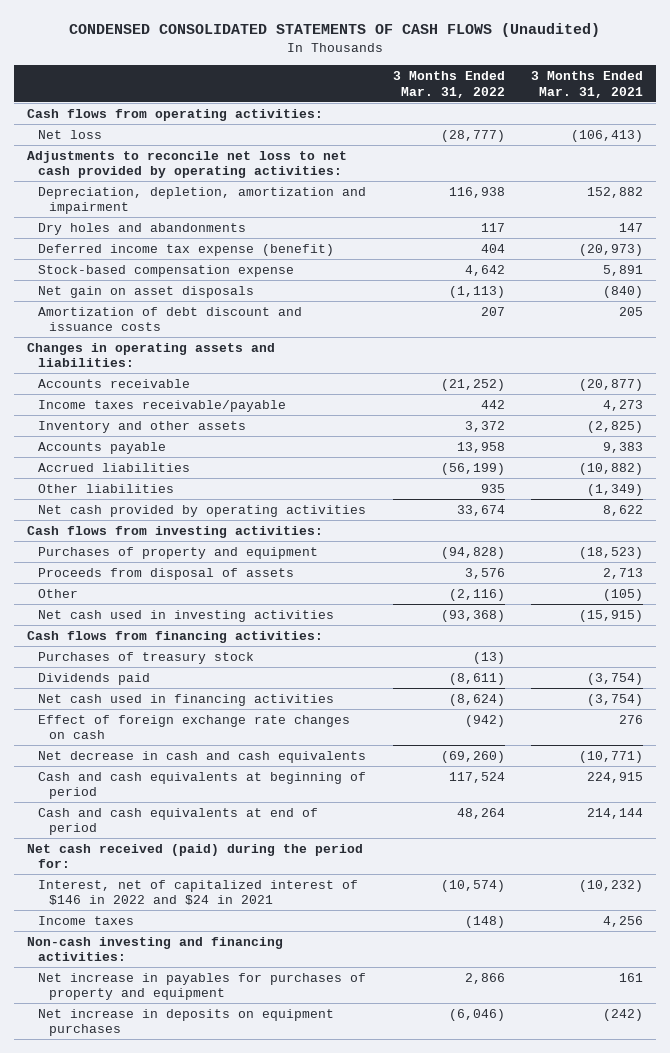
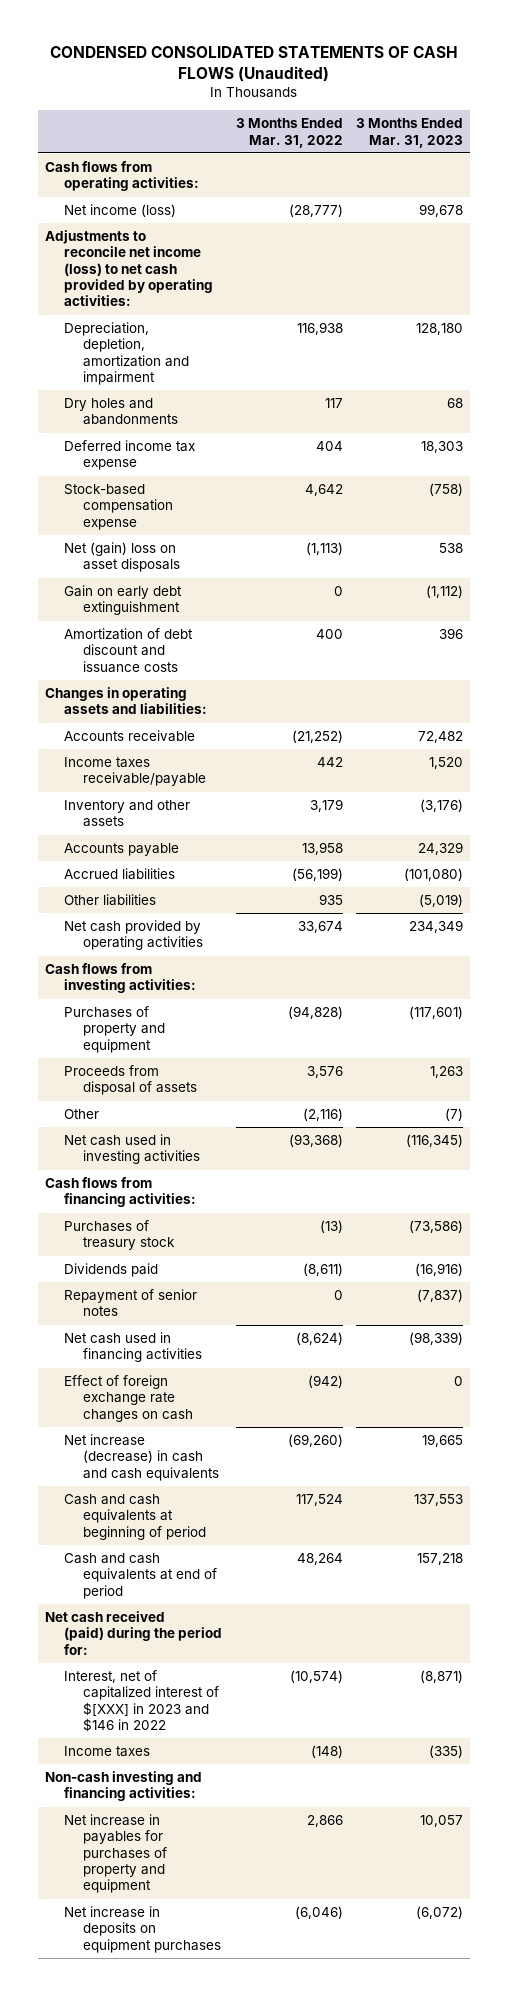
[531,70,644,98] 3 Months Ended Mar. 31, 2021 -> none
none -> [356,118,464,148] 3 Months Ended Mar. 31, 2023
[38,129,103,139] Net loss -> [63,204,176,218] Net income (loss)
[27,150,348,179] Adjustments to reconcile net loss to net cash provided by operating activities: -> [44,230,213,307] Adjustments to reconcile net income (loss) to net cash provided by operating activities:
[38,243,335,256] Deferred income tax expense (benefit) -> [63,440,195,471] Deferred income tax expense
[38,285,255,298] Net gain on asset disposals -> [63,542,181,573] Net (gain) loss on asset disposals
none -> [63,585,182,616] Gain on early debt extinguishment
[480,306,505,316] 207 -> [315,629,343,640] 400
[464,420,505,432] 3,372 -> [309,799,343,813] 3,179
none -> [63,1289,197,1317] Repayment of senior notes
[38,750,367,763] Net decrease in cash and cash equivalents -> [63,1434,220,1481] Net increase (decrease) in cash and cash equivalents
[38,879,359,906] Interest, net of capitalized interest of $146 in 2022 and $24 in 2021 -> [63,1670,220,1732] Interest, net of capitalized interest of $[XXX] in 2023 and $146 in 2022

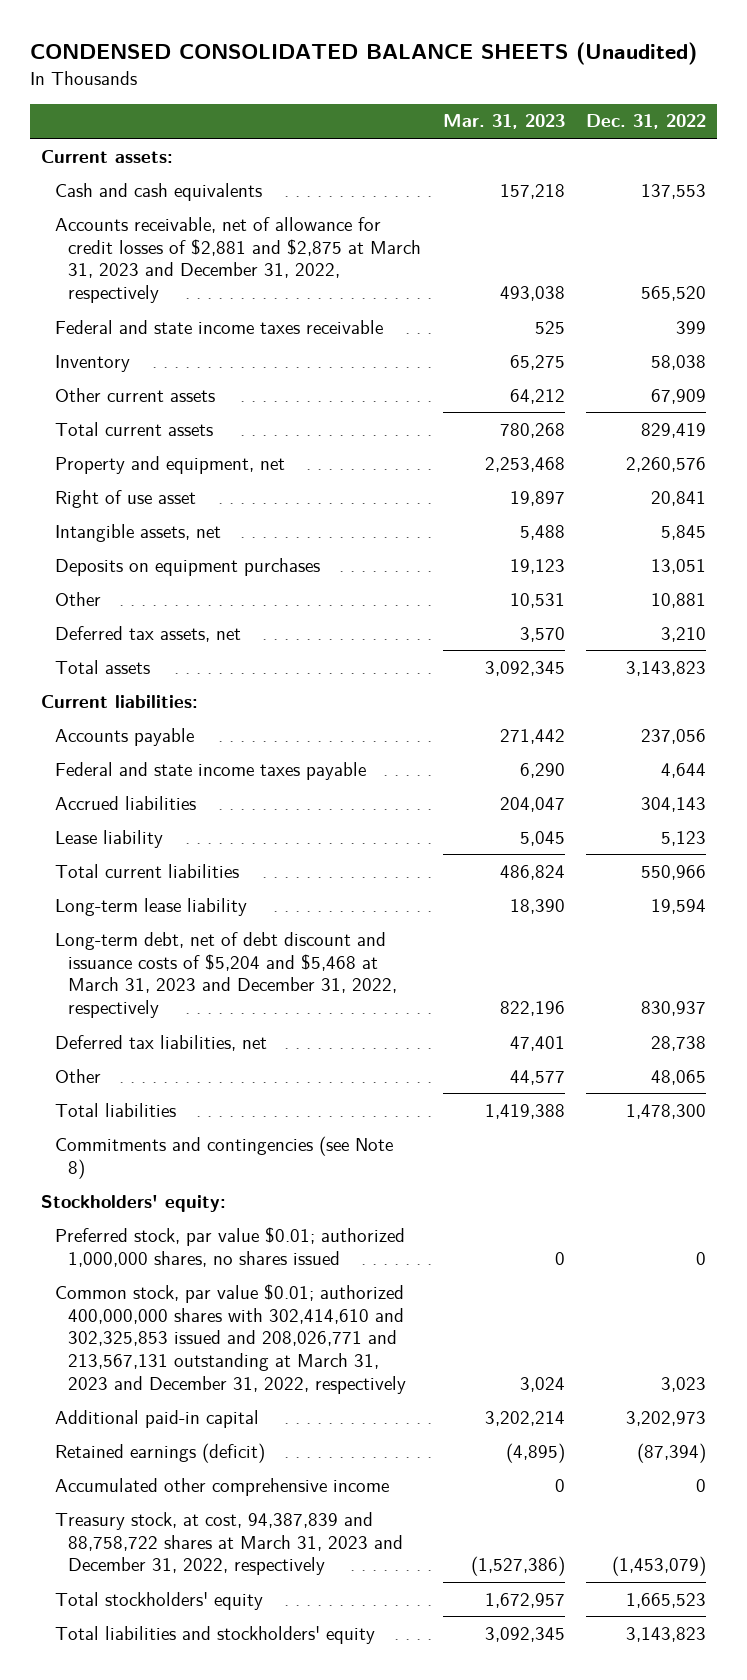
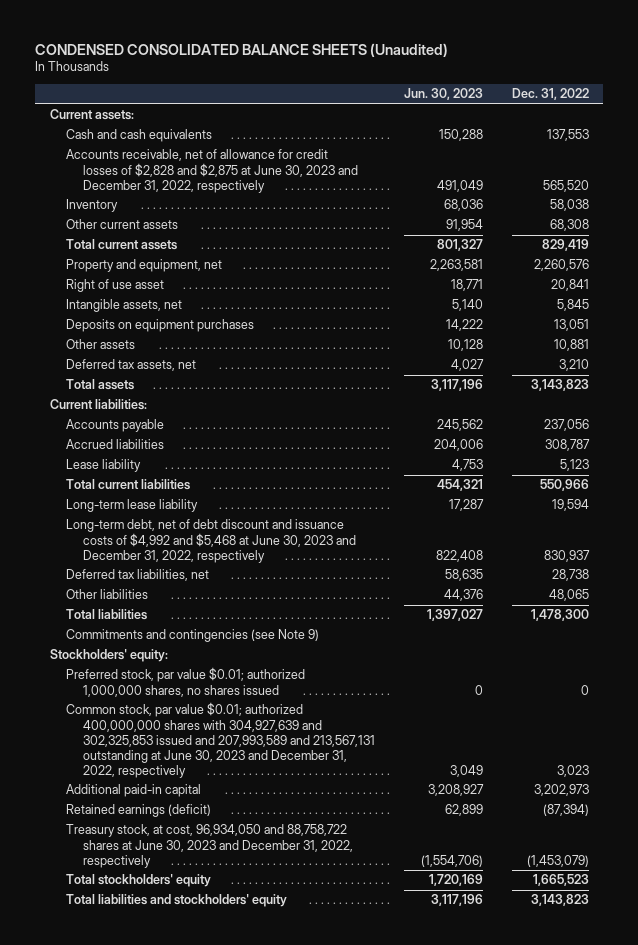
[442,114,565,130] Mar. 31, 2023 -> none
none -> [403,88,483,101] Jun. 30, 2023
[54,319,383,334] Federal and state income taxes receivable -> none
[54,216,422,304] Accounts receivable, net of allowance for credit losses of $2,881 and $2,875 at March 31, 2023 and December 31, 2022, respectively -> [66,149,359,193] Accounts receivable, net of allowance for credit losses of $2,828 and $2,875 at June 30, 2023 and December 31, 2022, respectively
[650,388,706,404] 67,909 -> [549,219,589,232] 68,308
[54,591,101,606] Other -> [66,339,136,350] Other assets
[54,761,366,780] Federal and state income taxes payable -> none
[640,796,706,812] 304,143 -> [544,439,590,452] 308,787
[54,931,398,1019] Long-term debt, net of debt discount and issuance costs of $5,204 and $5,468 at March 31, 2023 and December 31, 2022, respectively -> [66,519,357,563] Long-term debt, net of debt discount and issuance costs of $4,992 and $5,468 at June 30, 2023 and December 31, 2022, respectively
[54,1068,101,1083] Other -> [66,589,149,600] Other liabilities
[54,1135,393,1179] Commitments and contingencies (see Note 8) -> [66,629,320,643] Commitments and contingencies (see Note 9)
[54,1283,407,1394] Common stock, par value $0.01; authorized 400,000,000 shares with 302,414,610 and 302,325,853 issued and 208,026,771 and 213,567,131 outstanding at March 31, 2023 and December 31, 2022, respectively -> [66,702,376,778] Common stock, par value $0.01; authorized 400,000,000 shares with 304,927,639 and 302,325,853 issued and 207,993,589 and 213,567,131 outstanding at June 30, 2023 and December 31, 2022, respectively
[54,1477,389,1496] Accumulated other comprehensive income -> none
[54,1511,404,1576] Treasury stock, at cost, 94,387,839 and 88,758,722 shares at March 31, 2023 and December 31, 2022, respectively -> [66,824,354,868] Treasury stock, at cost, 96,934,050 and 88,758,722 shares at June 30, 2023 and December 31, 2022, respectively

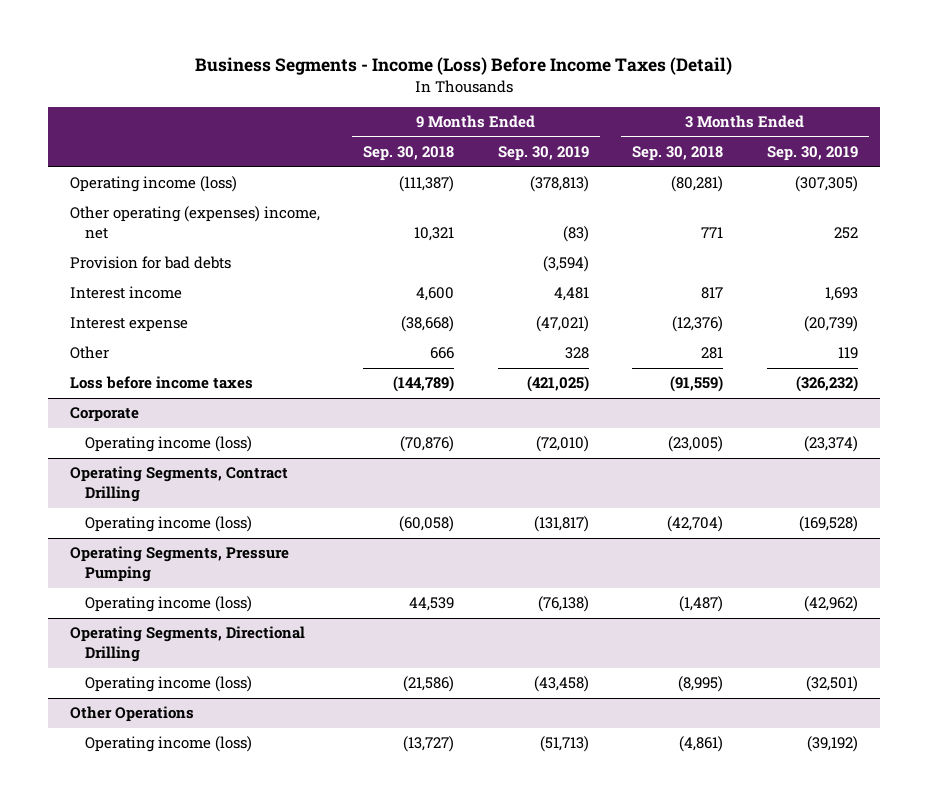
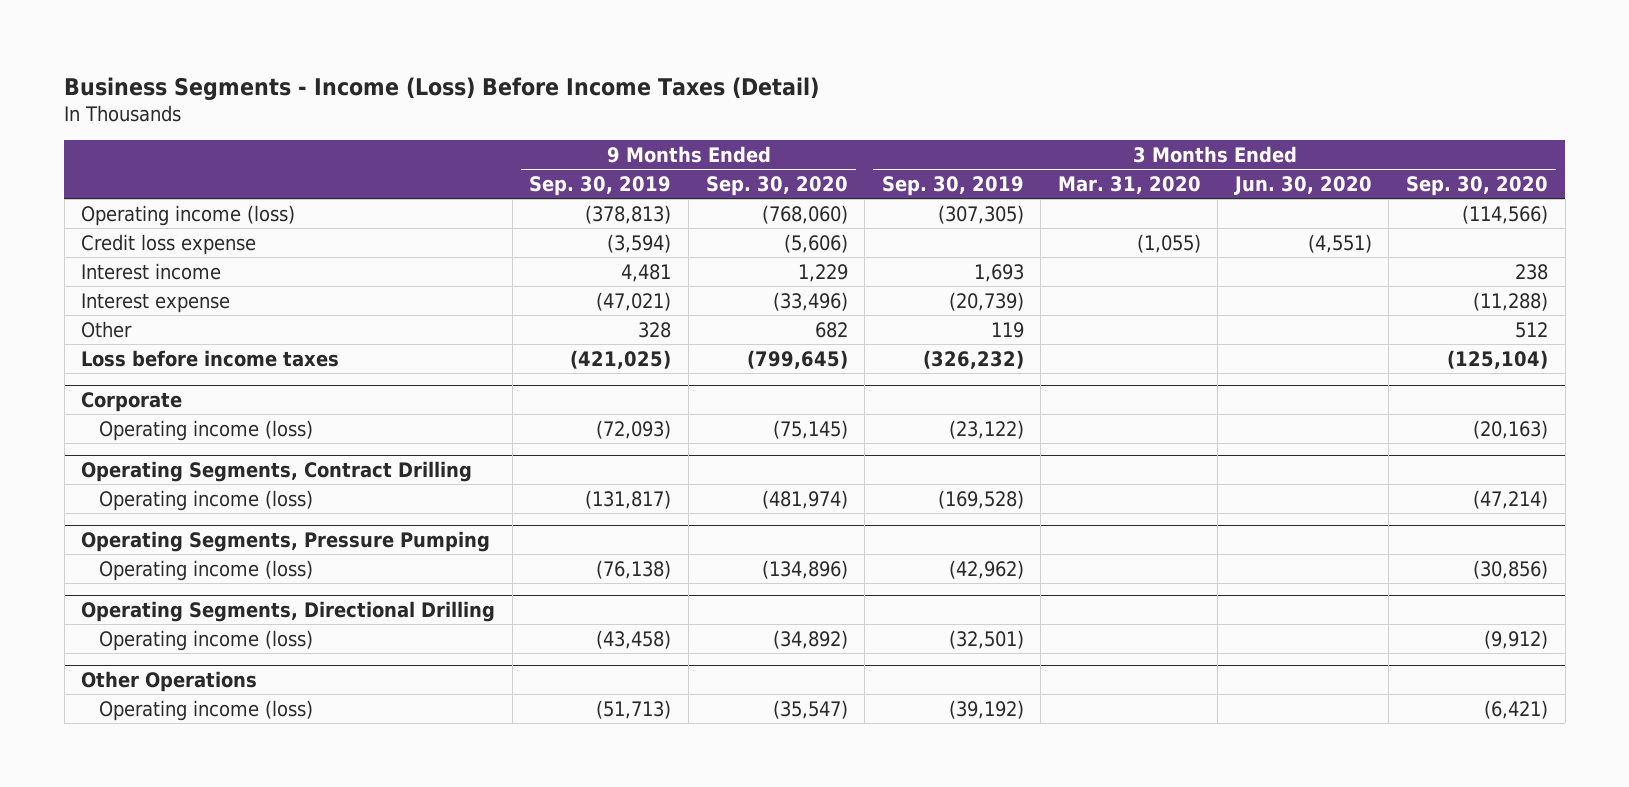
[363,146,455,162] Sep. 30, 2018 -> none
[632,146,724,162] Sep. 30, 2018 -> none
none -> [705,175,848,196] Sep. 30, 2020
none -> [1057,175,1201,194] Mar. 31, 2020
none -> [1233,175,1372,195] Jun. 30, 2020
none -> [1405,175,1548,196] Sep. 30, 2020
[69,206,320,239] Other operating (expenses) income, net -> none
[69,256,231,270] Provision for bad debts -> [81,233,257,255] Credit loss expense
[535,436,589,453] (72,010) -> [596,419,672,439] (72,093)
[803,436,858,453] (23,374) -> [948,419,1024,439] (23,122)

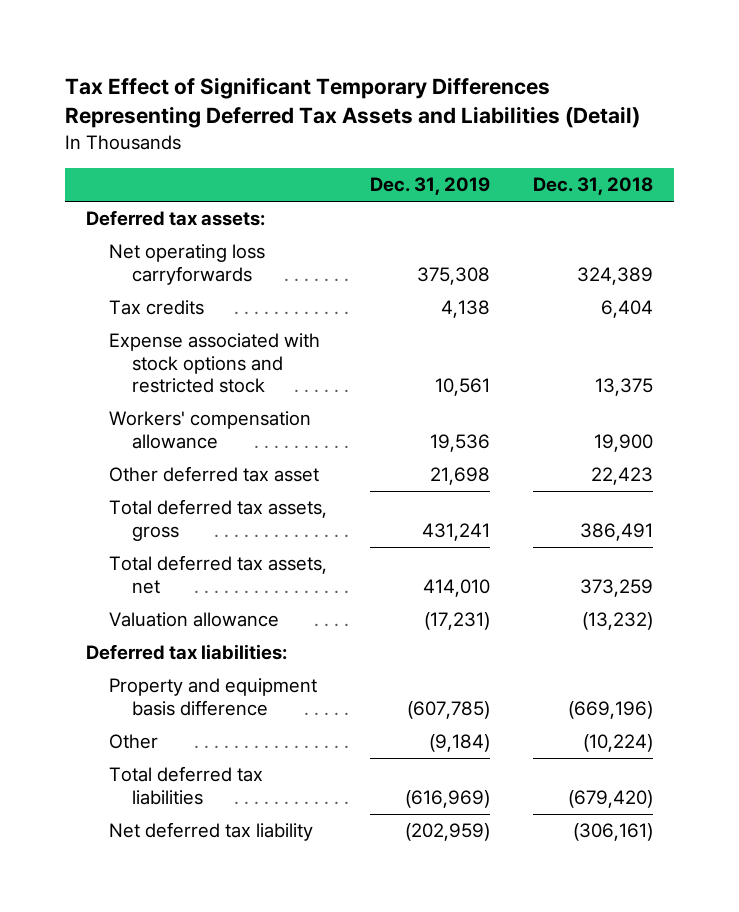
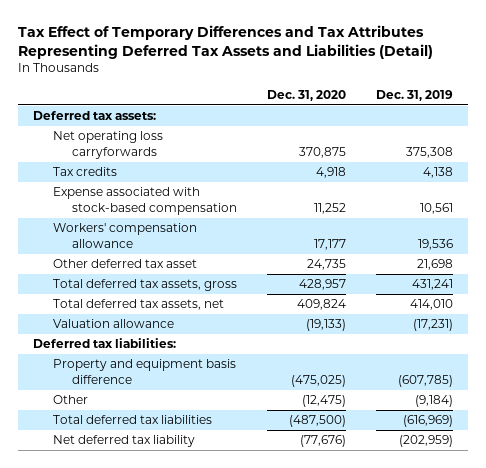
[65,77,641,129] Tax Effect of Significant Temporary Differences Representing Deferred Tax Assets and Liabilities (Detail) -> [18,25,434,60] Tax Effect of Temporary Differences and Tax Attributes Representing Deferred Tax Assets and Liabilities (Detail)
[532,177,653,196] Dec. 31, 2018 -> none
none -> [266,90,346,102] Dec. 31, 2020
[109,333,321,394] Expense associated with stock options and restricted stock -> [52,187,237,215] Expense associated with stock-based compensation

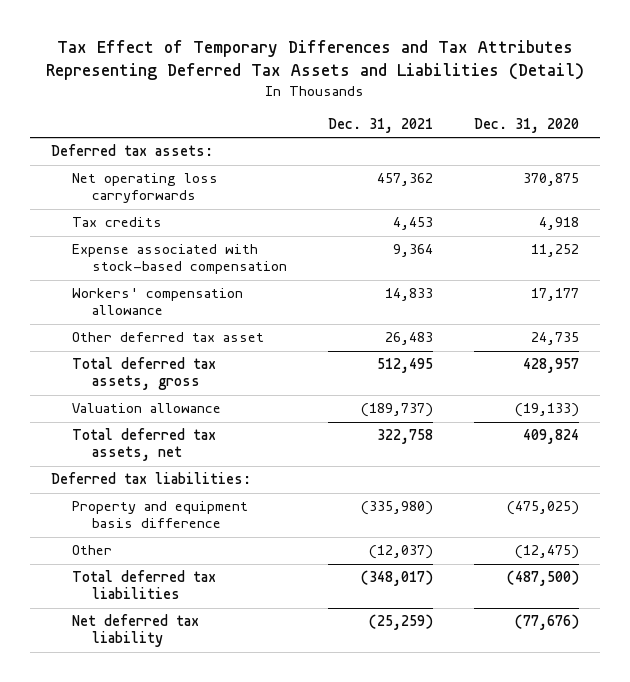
[375,90,453,102] Dec. 31, 2019 -> none
none -> [328,118,434,134] Dec. 31, 2021
[52,299,224,311] Total deferred tax assets, net -> [71,428,216,462] Total deferred tax assets, net

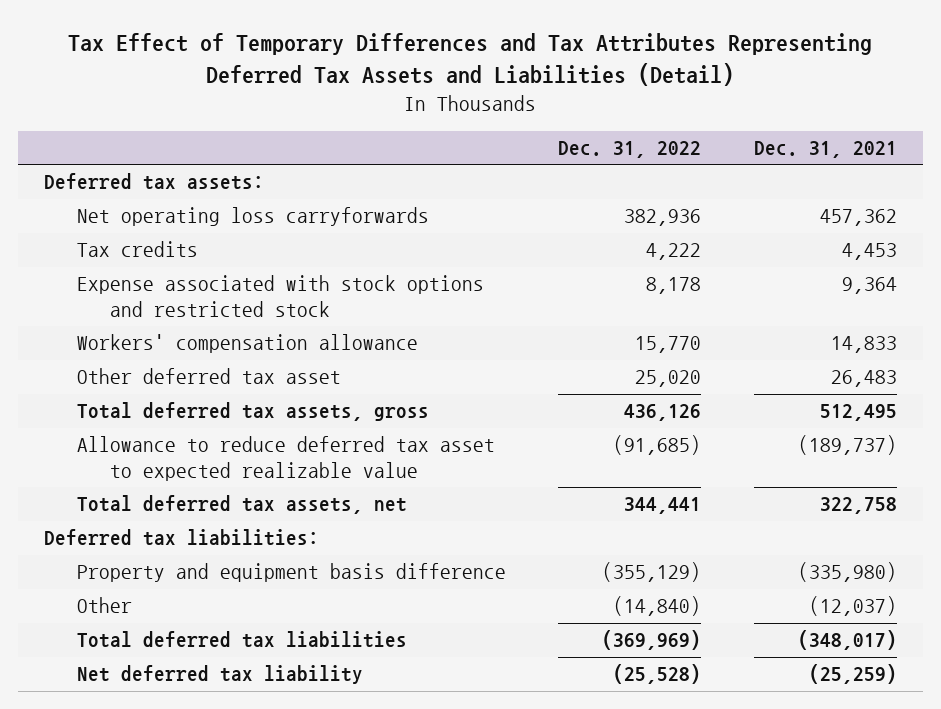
[474,118,580,134] Dec. 31, 2020 -> none
none -> [558,141,702,159] Dec. 31, 2022
[71,244,288,275] Expense associated with stock-based compensation -> [76,275,484,317] Expense associated with stock options and restricted stock
[71,403,221,414] Valuation allowance -> [76,436,495,481] Allowance to reduce deferred tax asset to expected realizable value

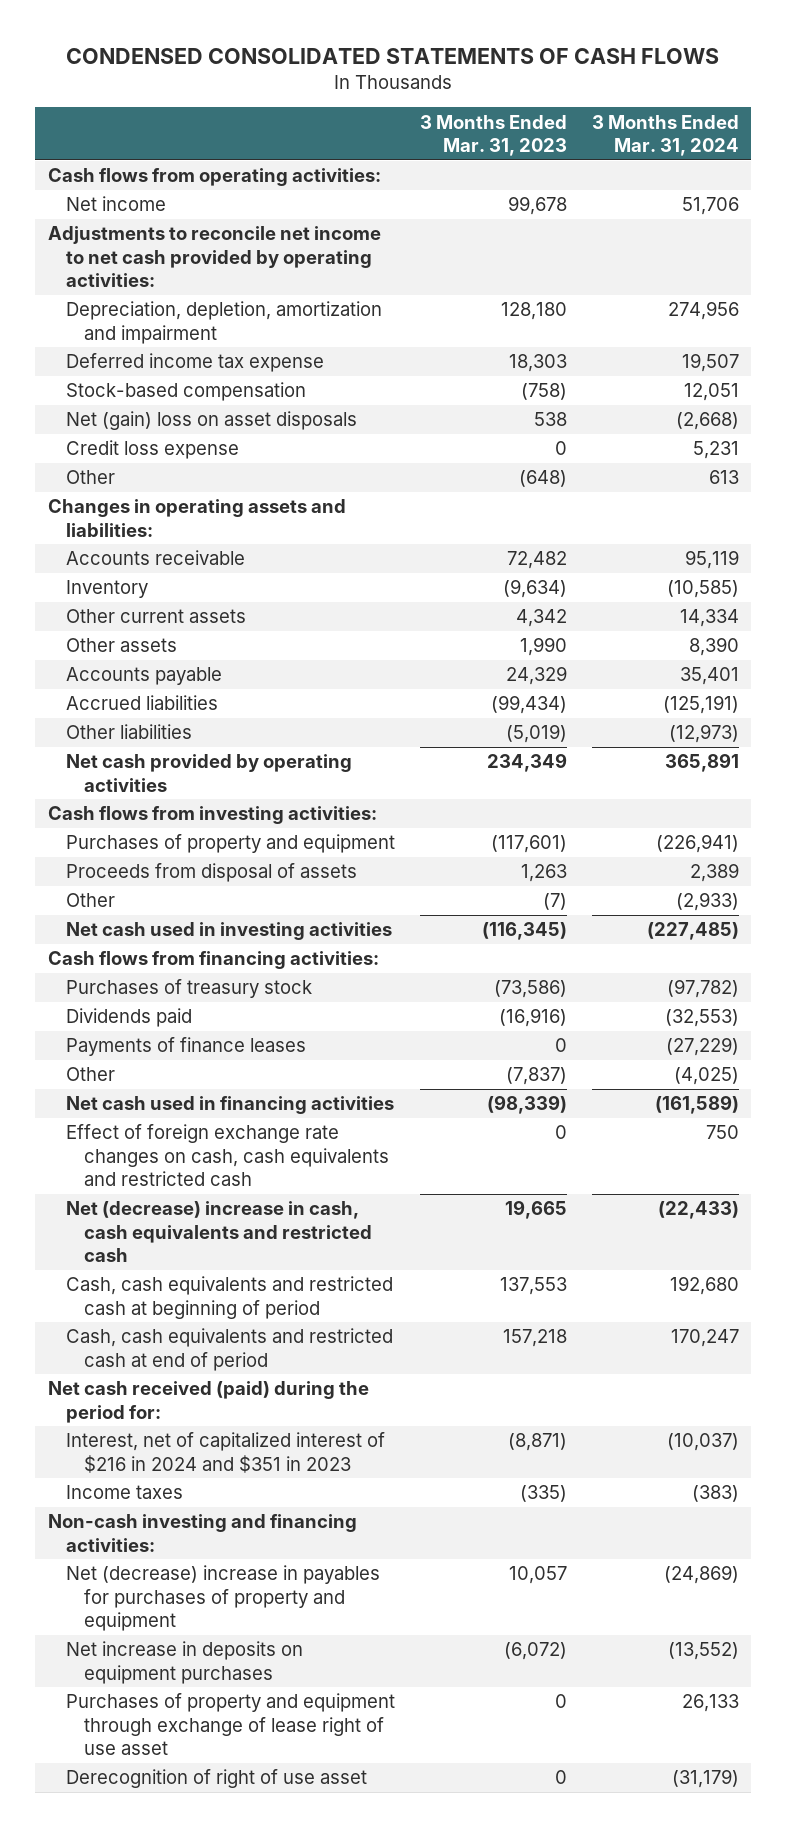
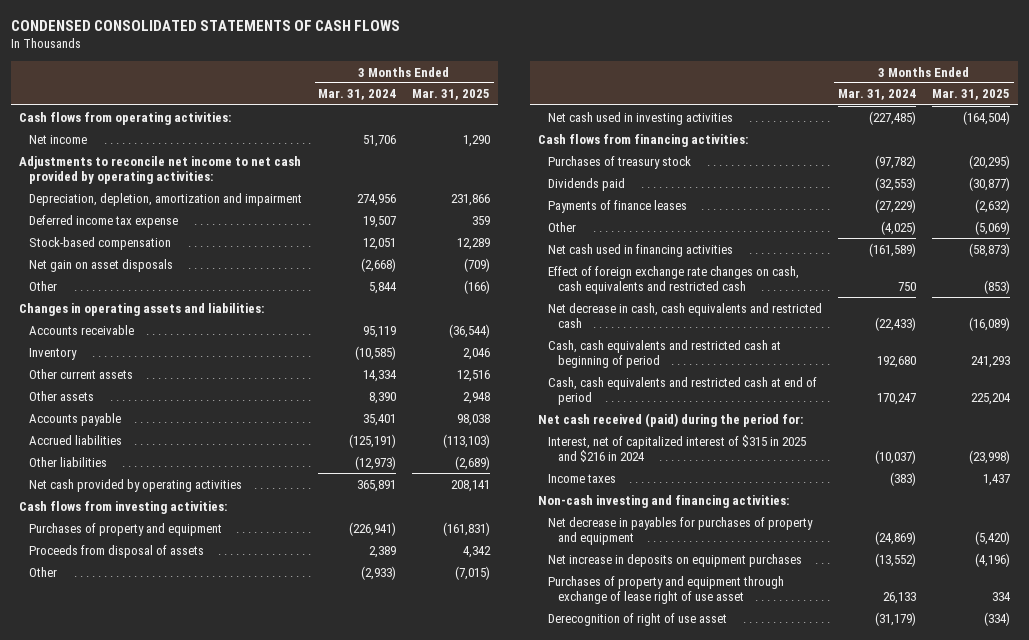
[419,114,567,156] 3 Months Ended Mar. 31, 2023 -> none
none -> [412,89,491,101] Mar. 31, 2025
[65,440,239,460] Credit loss expense -> none
[65,411,357,431] Net (gain) loss on asset disposals -> [28,258,173,272] Net gain on asset disposals
[708,470,739,485] 613 -> [369,281,398,294] 5,844
[65,1201,373,1262] Net (decrease) increase in cash, cash equivalents and restricted cash -> [548,302,823,328] Net decrease in cash, cash equivalents and restricted cash
[65,1432,385,1473] Interest, net of capitalized interest of $216 in 2024 and $351 in 2023 -> [548,434,807,462] Interest, net of capitalized interest of $315 in 2025 and $216 in 2024
[65,1565,380,1631] Net (decrease) increase in payables for purchases of property and equipment -> [548,516,814,545] Net decrease in payables for purchases of property and equipment

